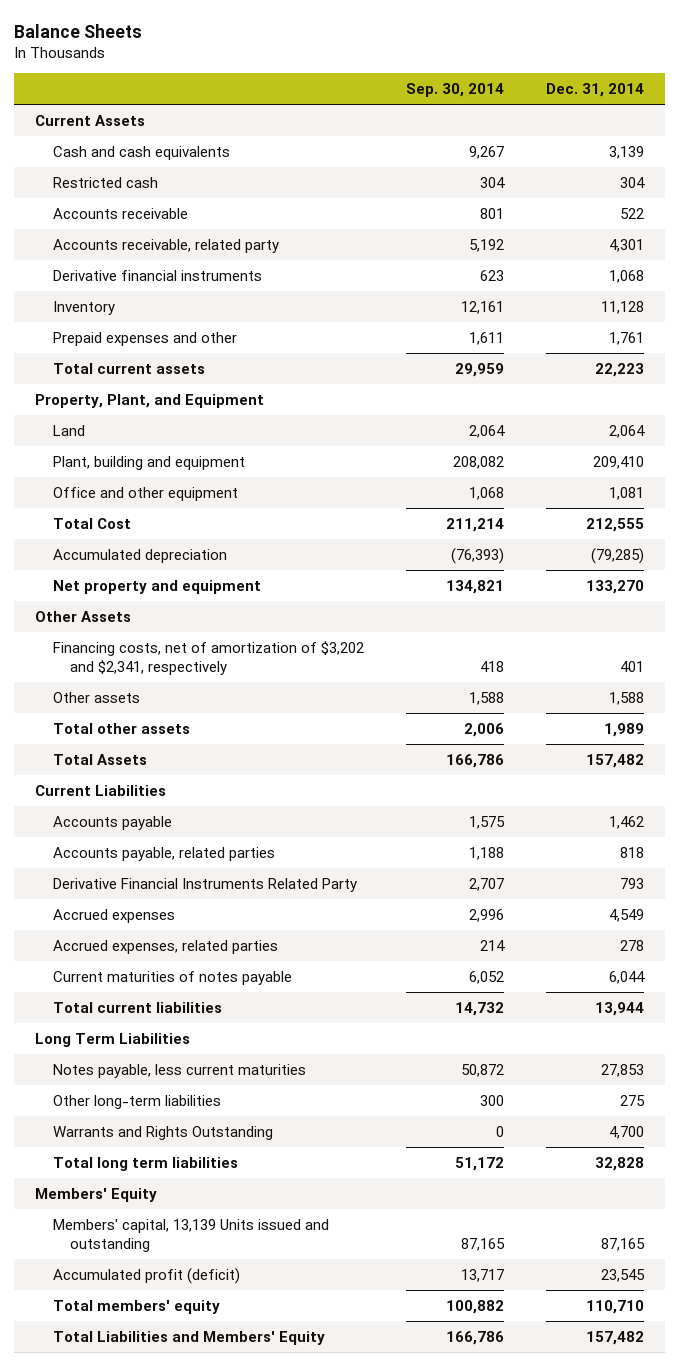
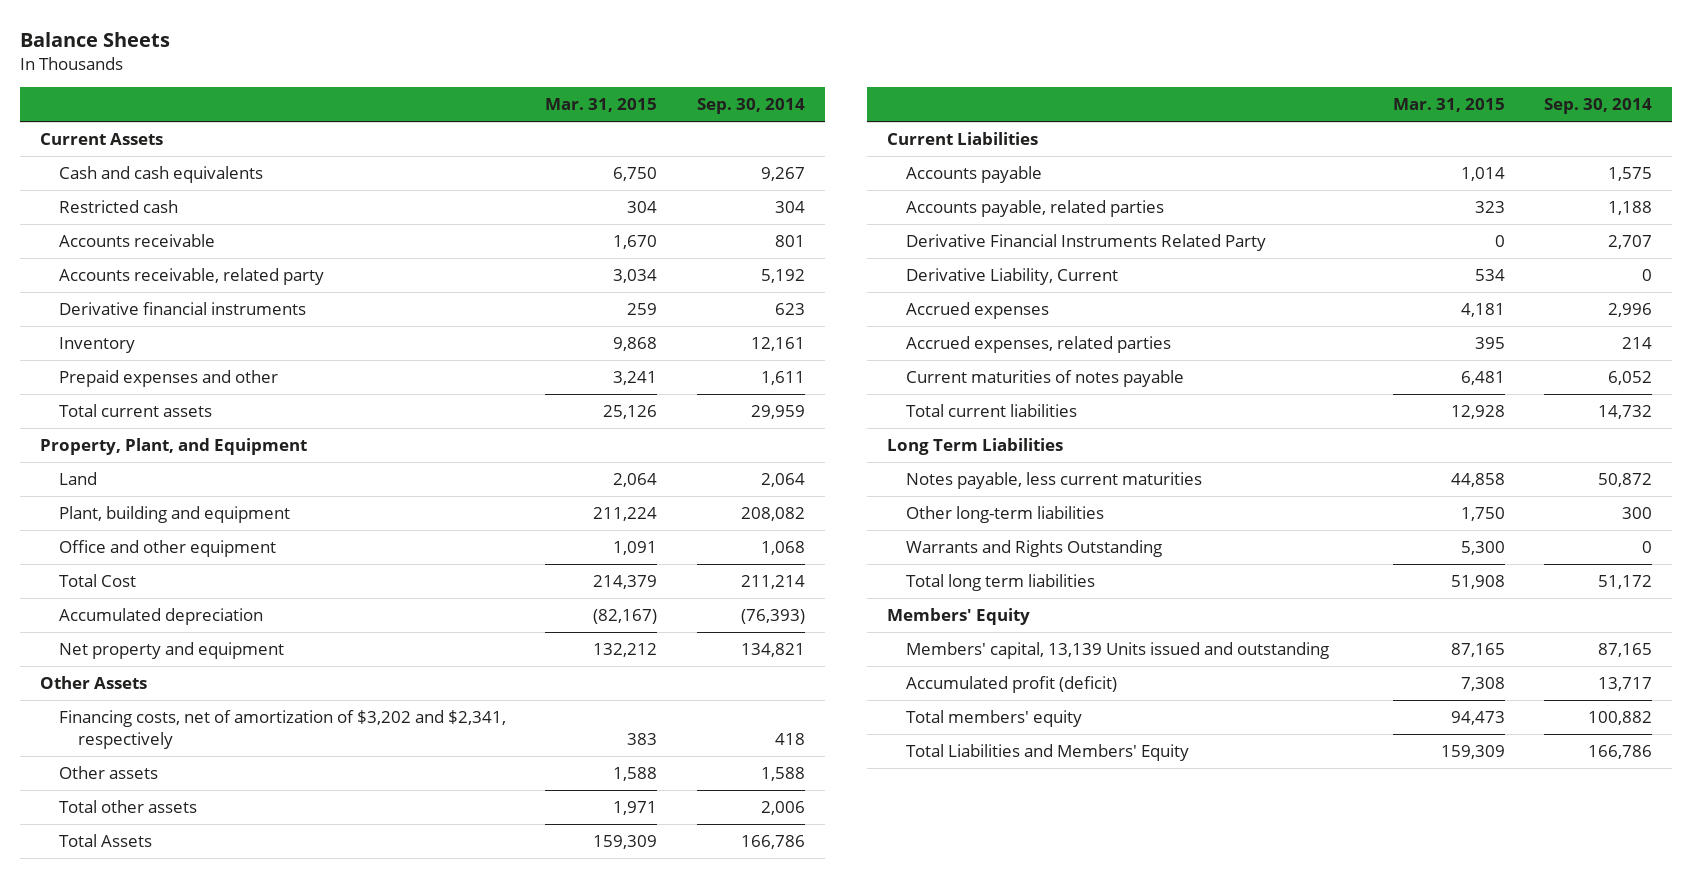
[545,83,644,98] Dec. 31, 2014 -> none
none -> [545,98,658,113] Mar. 31, 2015
none -> [906,268,1119,286] Derivative Liability, Current

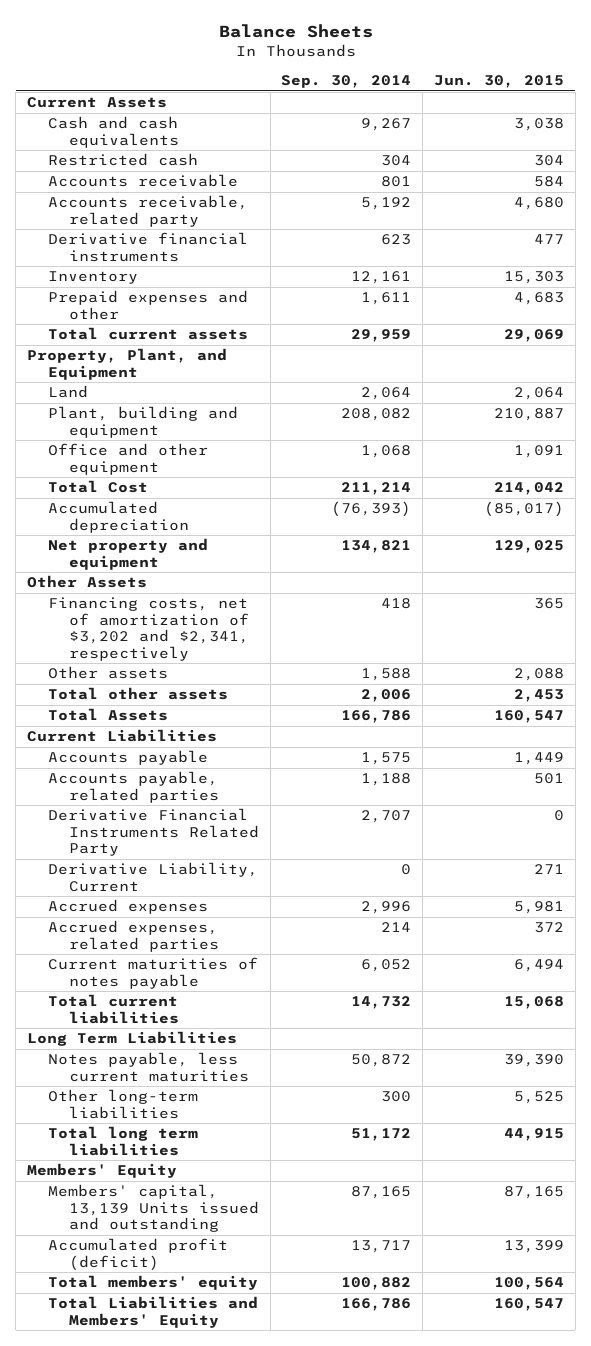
[545,98,658,113] Mar. 31, 2015 -> none
none -> [434,75,565,89] Jun. 30, 2015
[906,540,1163,558] Warrants and Rights Outstanding -> none

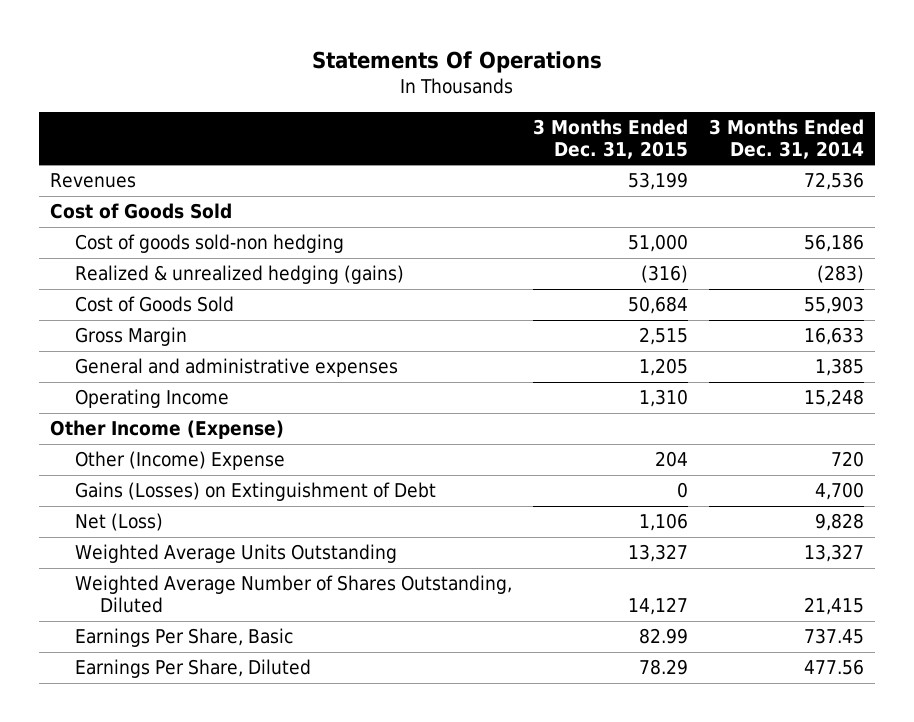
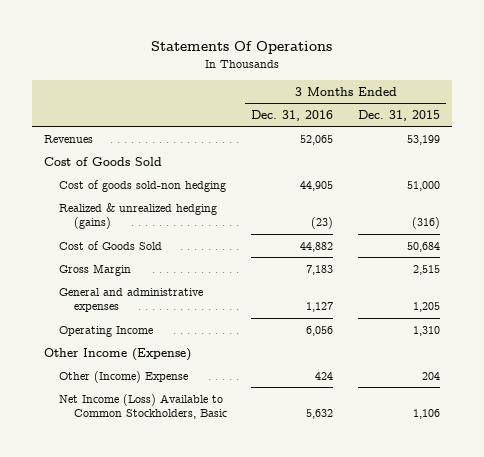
[709,118,865,159] 3 Months Ended Dec. 31, 2014 -> none
none -> [251,109,334,121] Dec. 31, 2016
[74,482,436,502] Gains (Losses) on Extinguishment of Debt -> none
[74,544,397,564] Weighted Average Units Outstanding -> none
[74,575,512,614] Weighted Average Number of Shares Outstanding, Diluted -> none
[74,628,293,648] Earnings Per Share, Basic -> none
[74,659,311,679] Earnings Per Share, Diluted -> none
[74,513,163,532] Net (Loss) -> [59,393,227,420] Net Income (Loss) Available to Common Stockholders, Basic

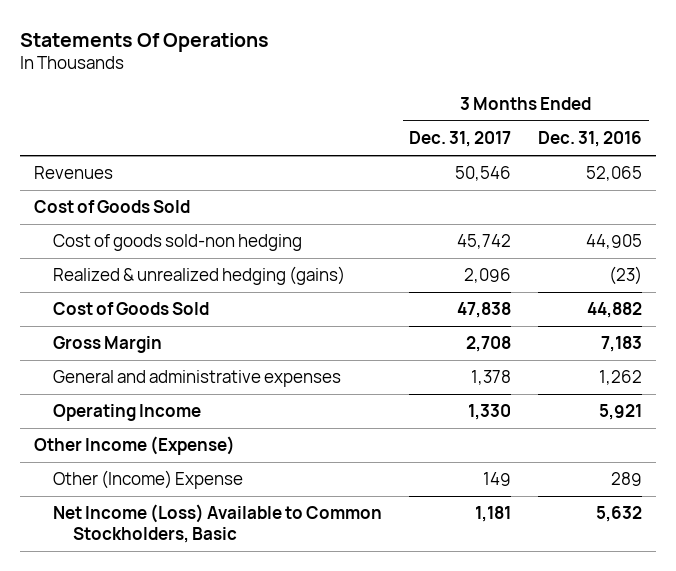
[358,109,441,121] Dec. 31, 2015 -> none
none -> [409,131,512,148] Dec. 31, 2017
[306,302,334,313] 1,127 -> [599,370,643,386] 1,262
[306,325,334,336] 6,056 -> [599,404,643,421] 5,921
[315,371,334,380] 424 -> [611,472,643,487] 289

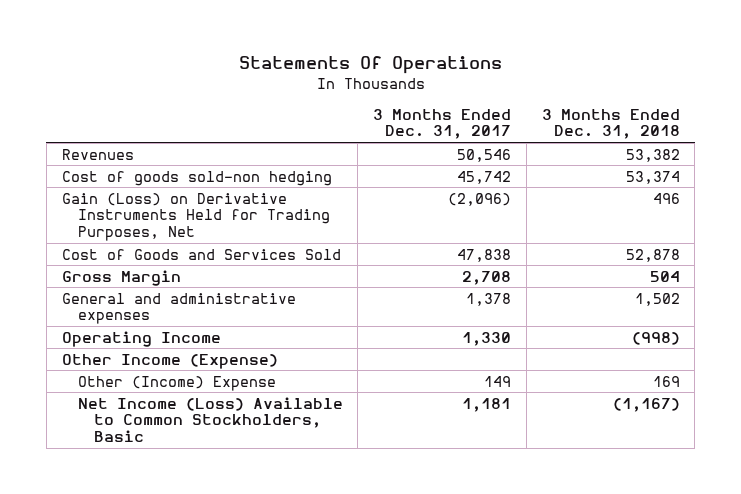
[538,131,643,148] Dec. 31, 2016 -> none
none -> [541,108,680,140] 3 Months Ended Dec. 31, 2018
[33,200,190,214] Cost of Goods Sold -> none
[53,266,346,286] Realized & unrealized hedging (gains) -> none
none -> [61,192,330,242] Gain (Loss) on Derivative Instruments Held for Trading Purposes, Net
[53,302,210,316] Cost of Goods Sold -> [61,248,341,260] Cost of Goods and Services Sold

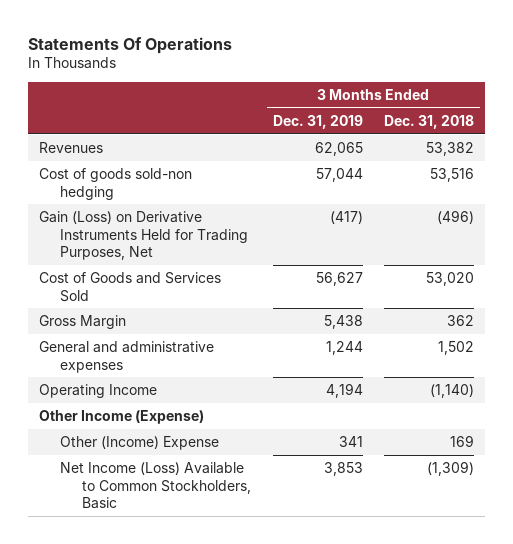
[373,108,512,140] 3 Months Ended Dec. 31, 2017 -> none
none -> [272,114,363,129] Dec. 31, 2019
[625,170,680,184] 53,374 -> [430,167,475,182] 53,516
[652,192,680,204] 496 -> [437,209,475,224] (496)
[625,248,680,262] 52,878 -> [426,271,475,286] 53,020
[649,270,680,282] 504 -> [447,314,475,326] 362
[631,331,680,345] (998) -> [430,383,475,398] (1,140)
[612,397,680,412] (1,167) -> [427,460,475,476] (1,309)

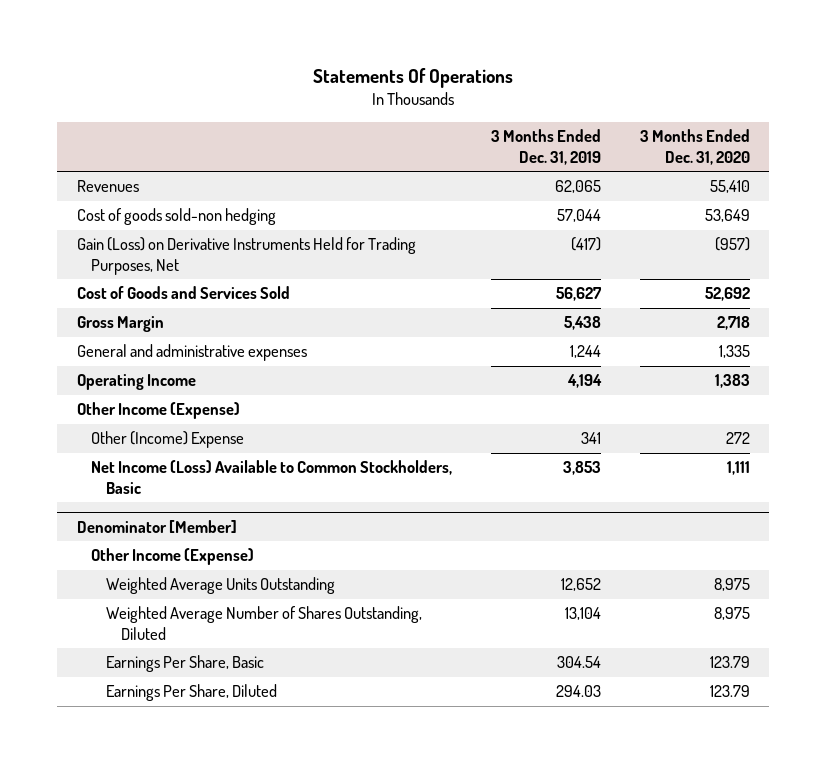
[384,114,475,129] Dec. 31, 2018 -> none
none -> [639,128,750,165] 3 Months Ended Dec. 31, 2020
none -> [76,519,237,533] Denominator [Member]
none -> [91,548,255,566] Other Income (Expense)
none -> [106,577,336,595] Weighted Average Units Outstanding
none -> [106,606,423,641] Weighted Average Number of Shares Outstanding, Diluted
none -> [106,655,265,673] Earnings Per Share, Basic
none -> [106,684,278,702] Earnings Per Share, Diluted

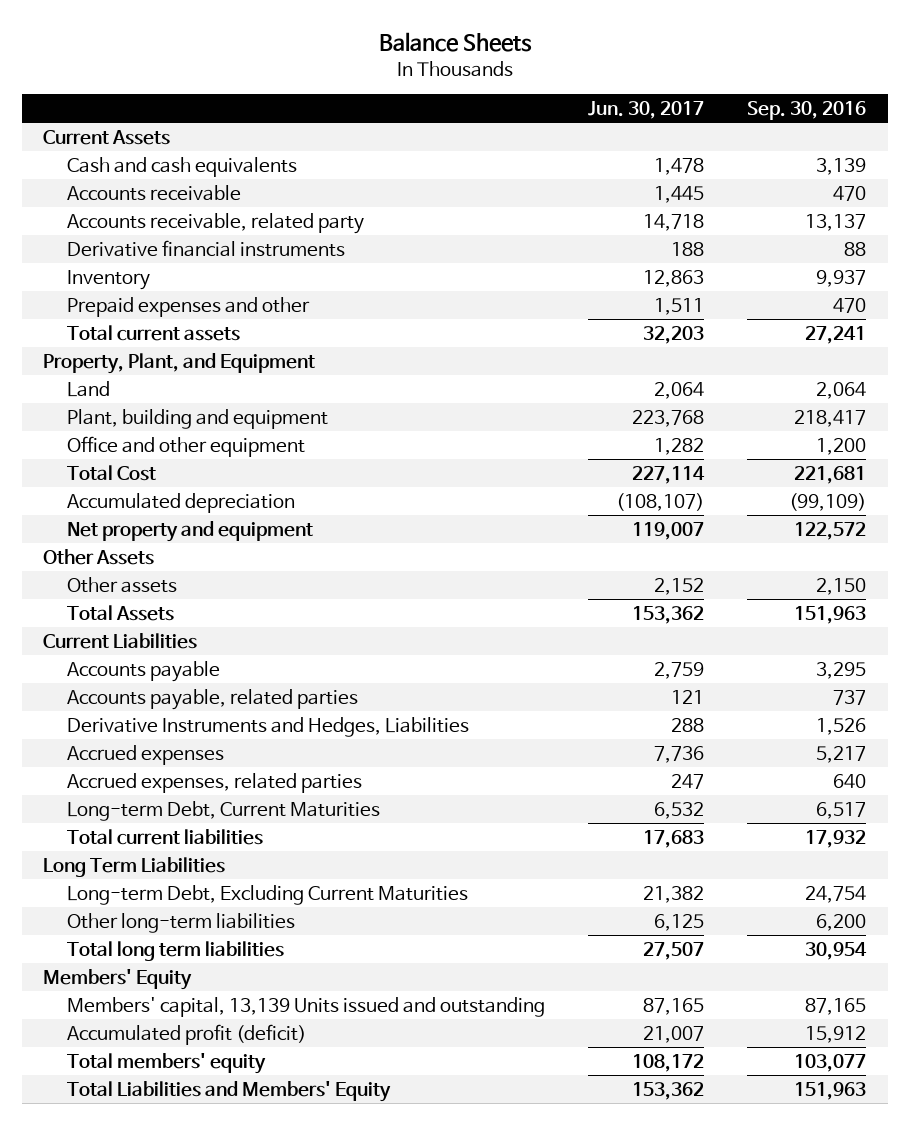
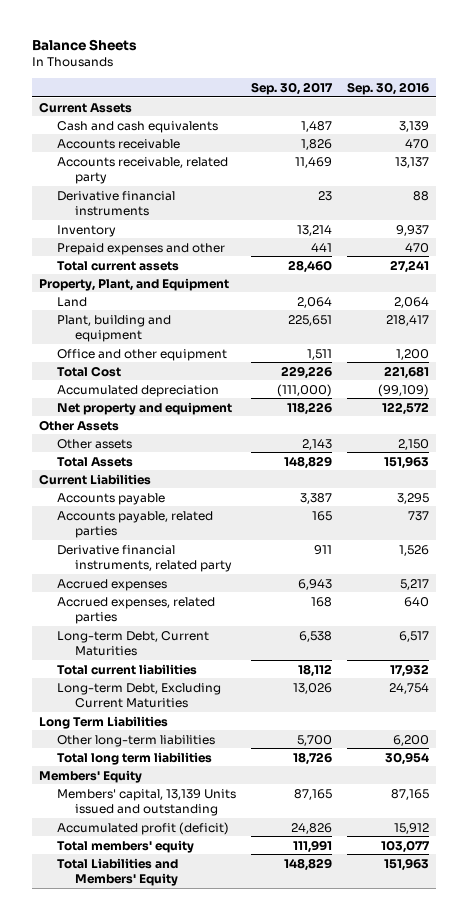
[588,100,705,119] Jun. 30, 2017 -> none
none -> [250,81,333,95] Sep. 30, 2017
[67,716,470,737] Derivative Instruments and Hedges, Liabilities -> [56,544,232,572] Derivative financial instruments, related party
[43,856,226,877] Long Term Liabilities -> [39,715,169,729] Long Term Liabilities

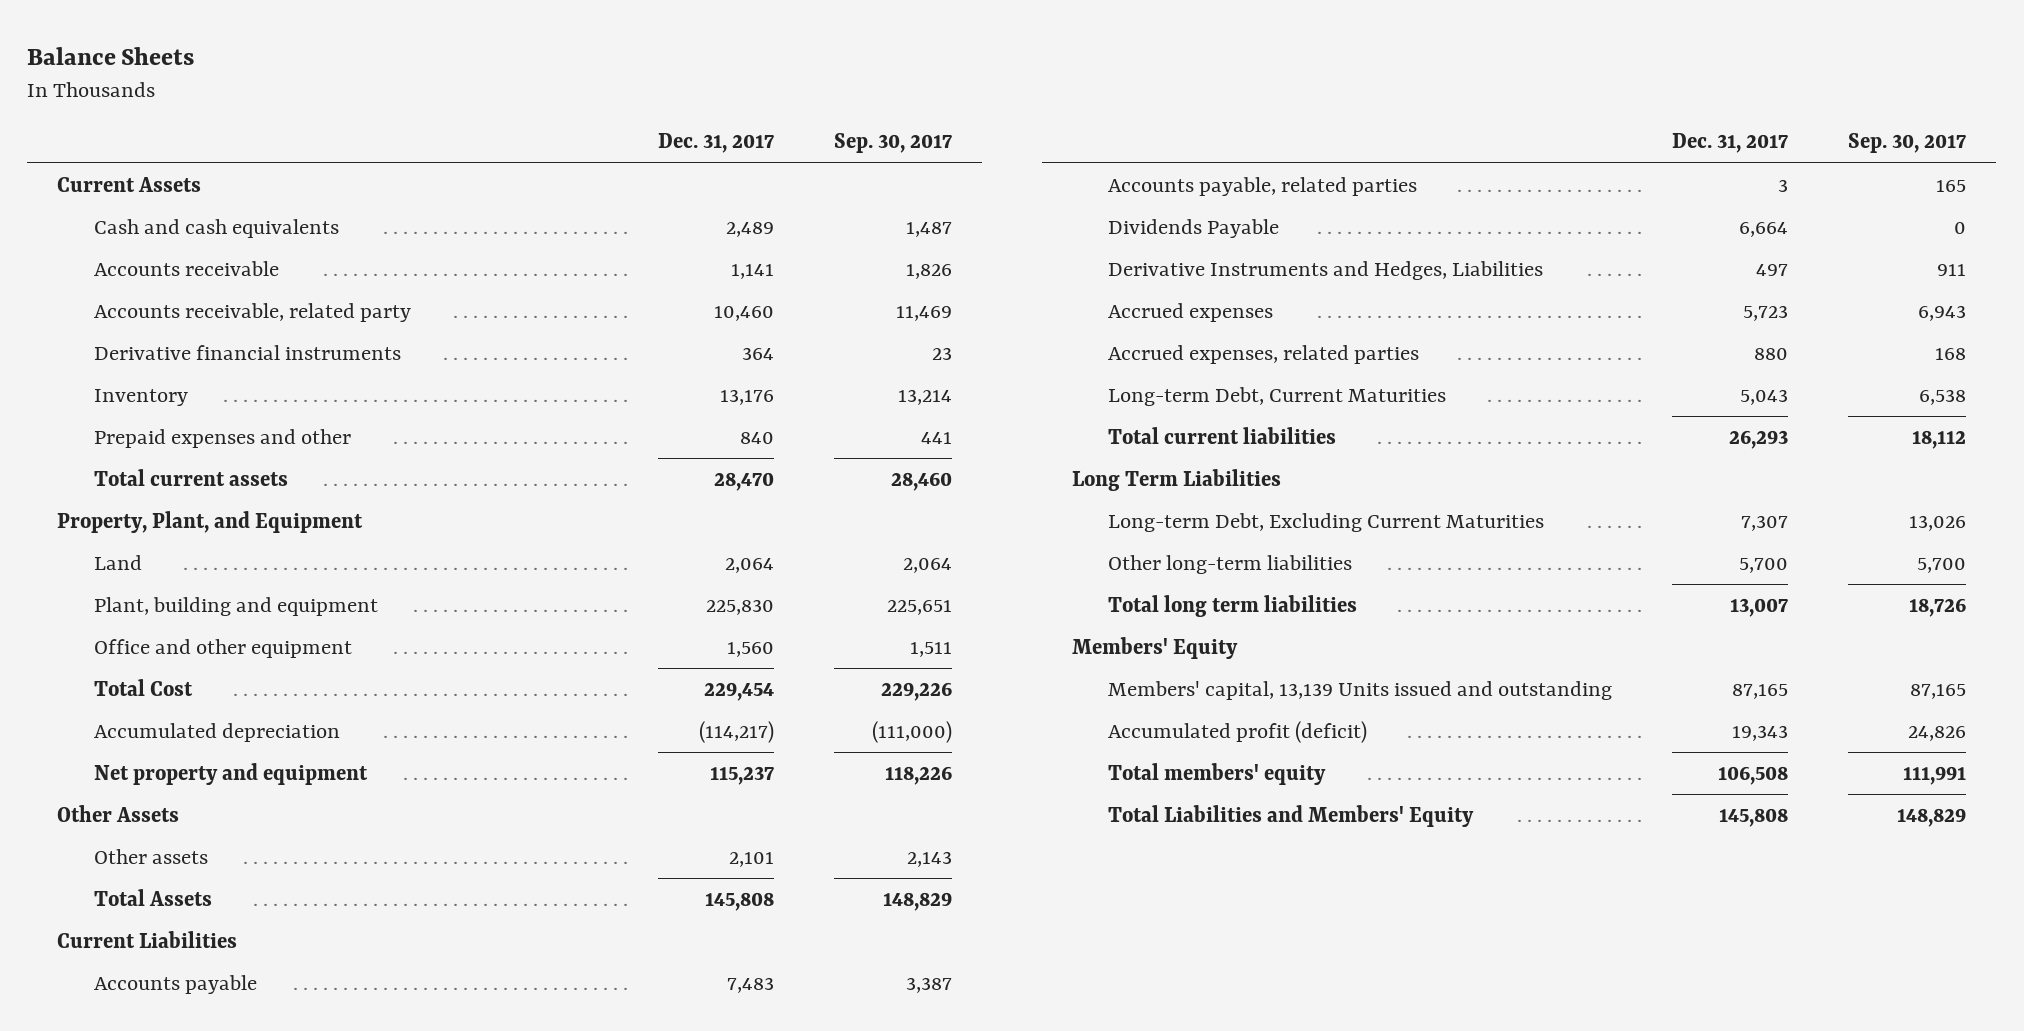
[346,81,429,95] Sep. 30, 2016 -> none
none -> [658,133,775,154] Dec. 31, 2017
none -> [1108,218,1280,238] Dividends Payable
[56,544,232,572] Derivative financial instruments, related party -> [1108,260,1544,280] Derivative Instruments and Hedges, Liabilities
[56,682,221,708] Long-term Debt, Excluding Current Maturities -> [1108,512,1545,532] Long-term Debt, Excluding Current Maturities

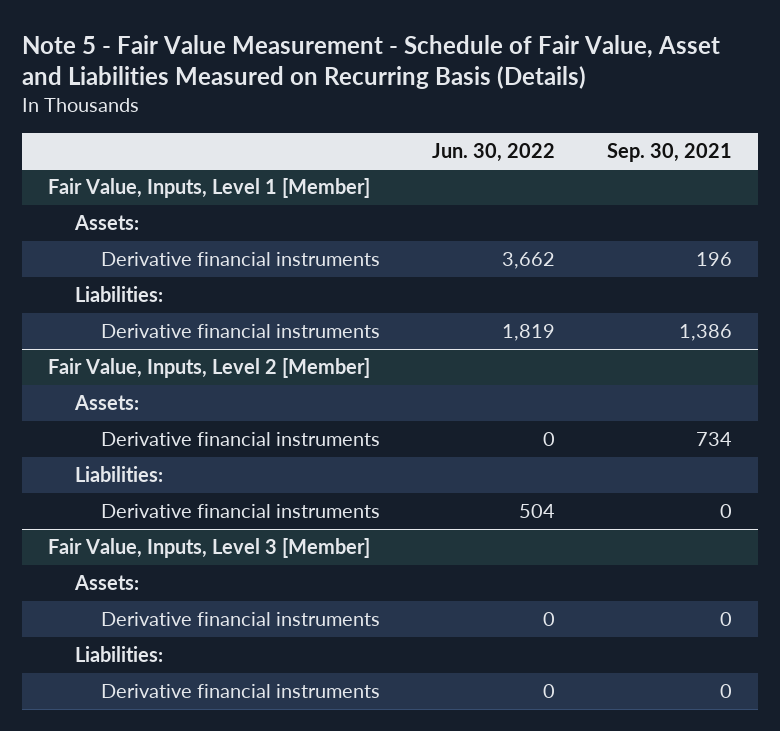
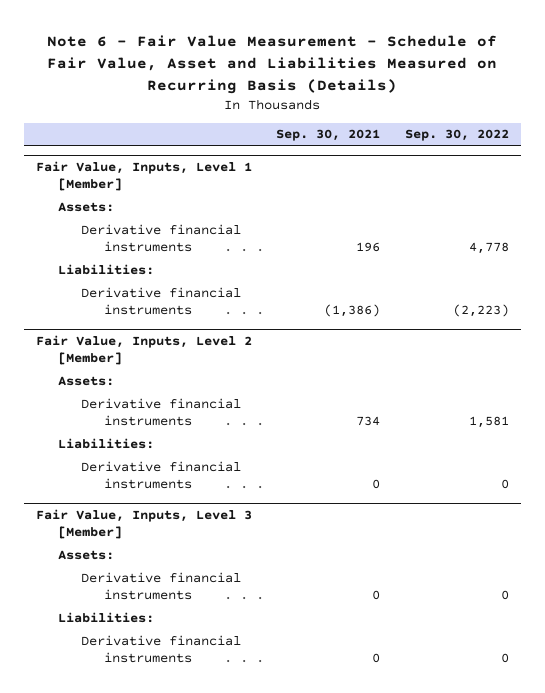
[22,34,721,89] Note 5 - Fair Value Measurement - Schedule of Fair Value, Asset and Liabilities Measured on Recurring Basis (Details) -> [47,34,498,94] Note 6 - Fair Value Measurement - Schedule of Fair Value, Asset and Liabilities Measured on Recurring Basis (Details)
[432,142,556,162] Jun. 30, 2022 -> none
none -> [404,129,509,142] Sep. 30, 2022
[679,324,733,342] 1,386 -> [324,303,381,317] (1,386)

